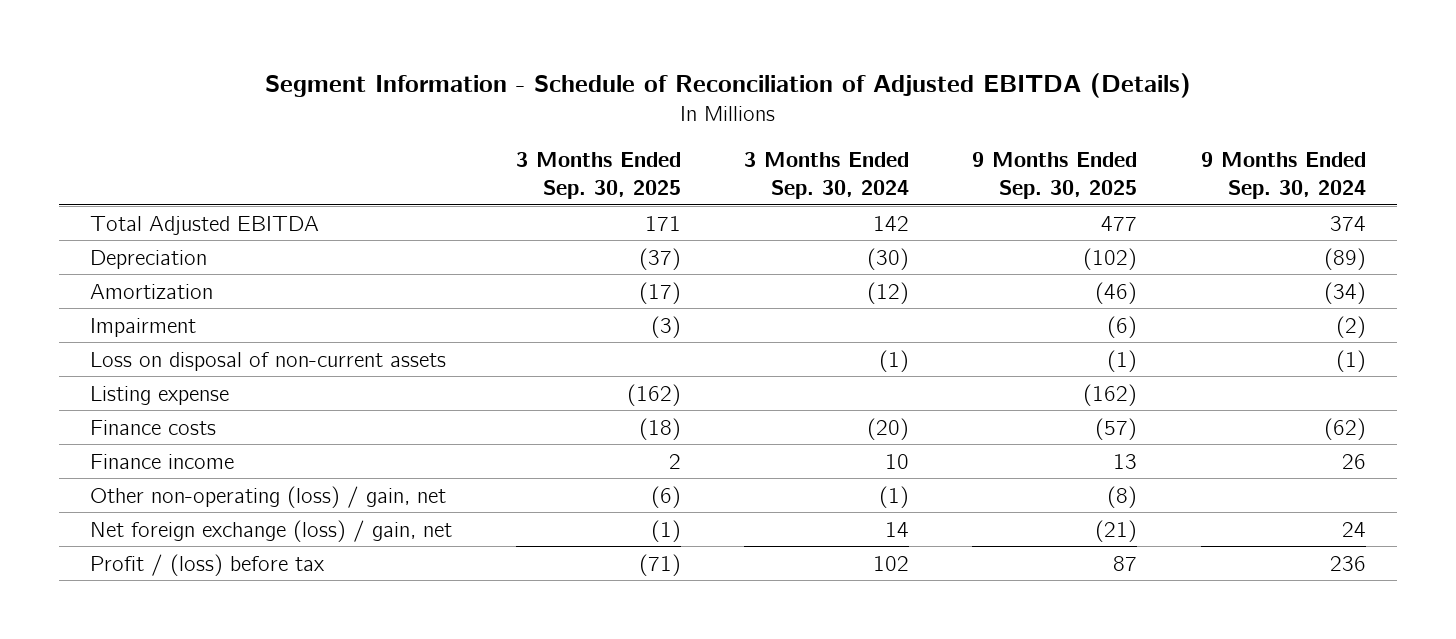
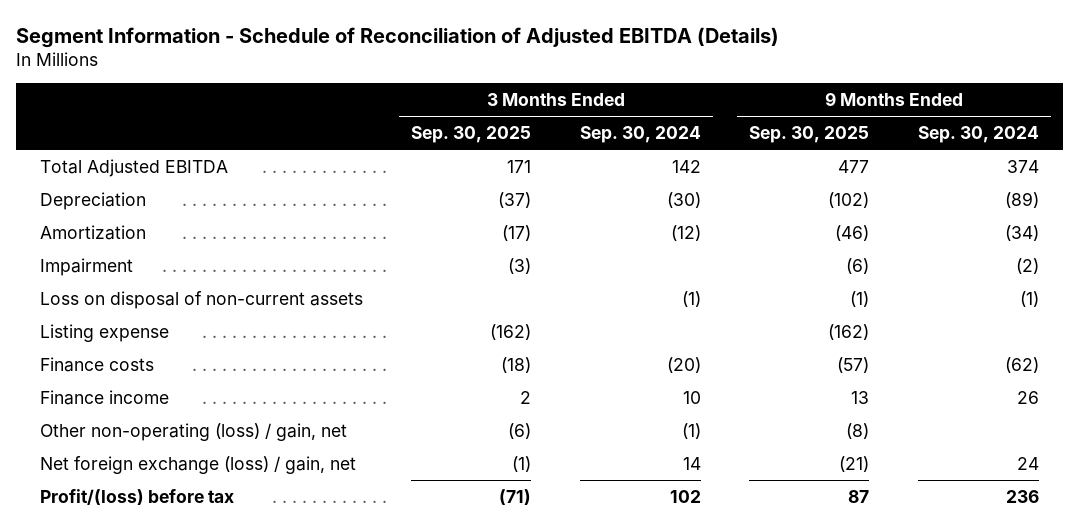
[90,553,326,576] Profit / (loss) before tax -> [40,488,235,505] Profit/(loss) before tax

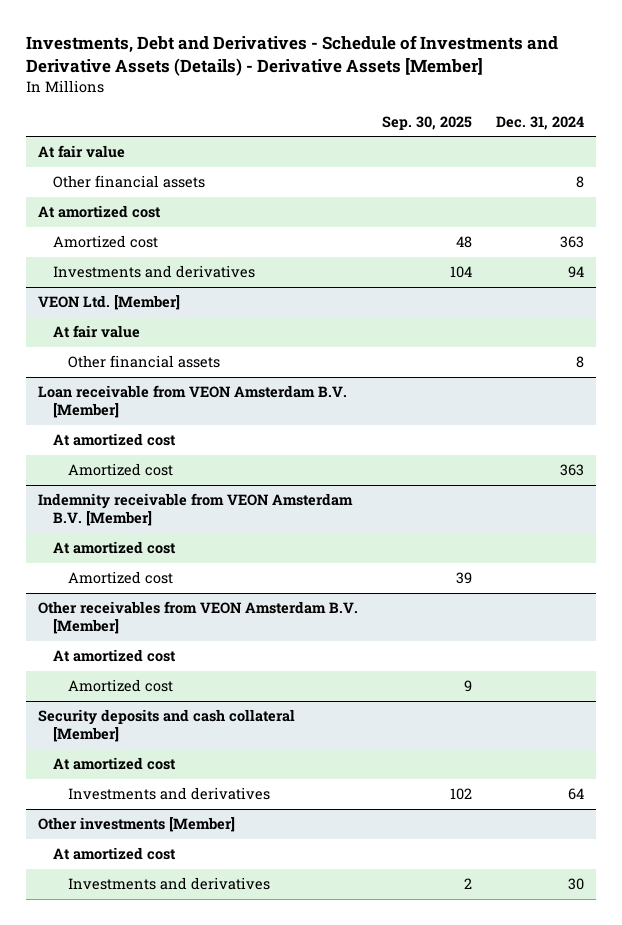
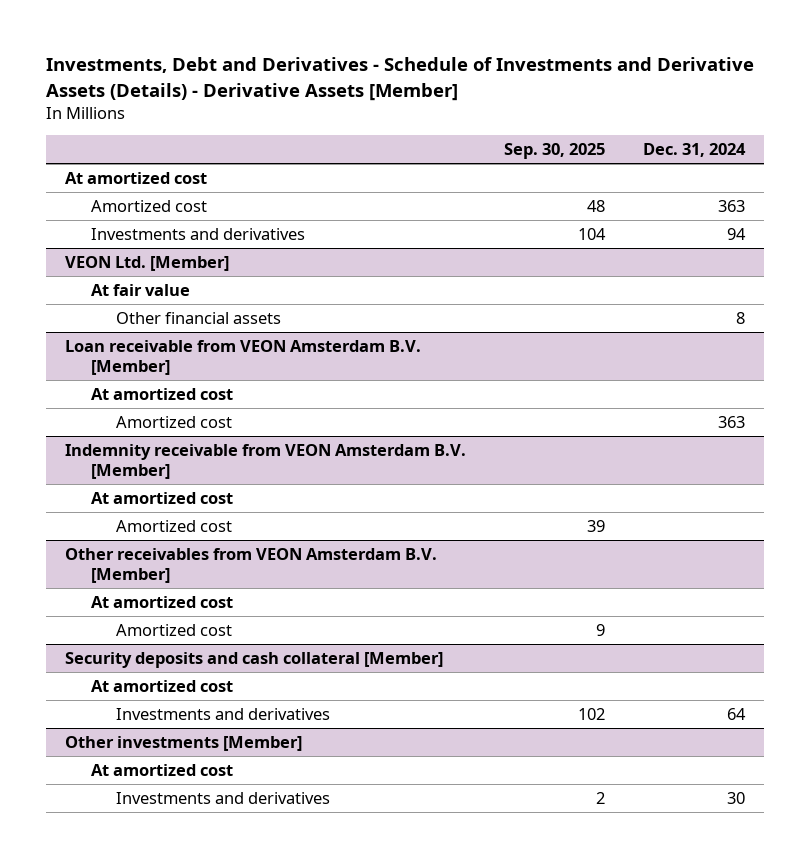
[38,145,126,159] At fair value -> none
[52,175,205,189] Other financial assets -> none

